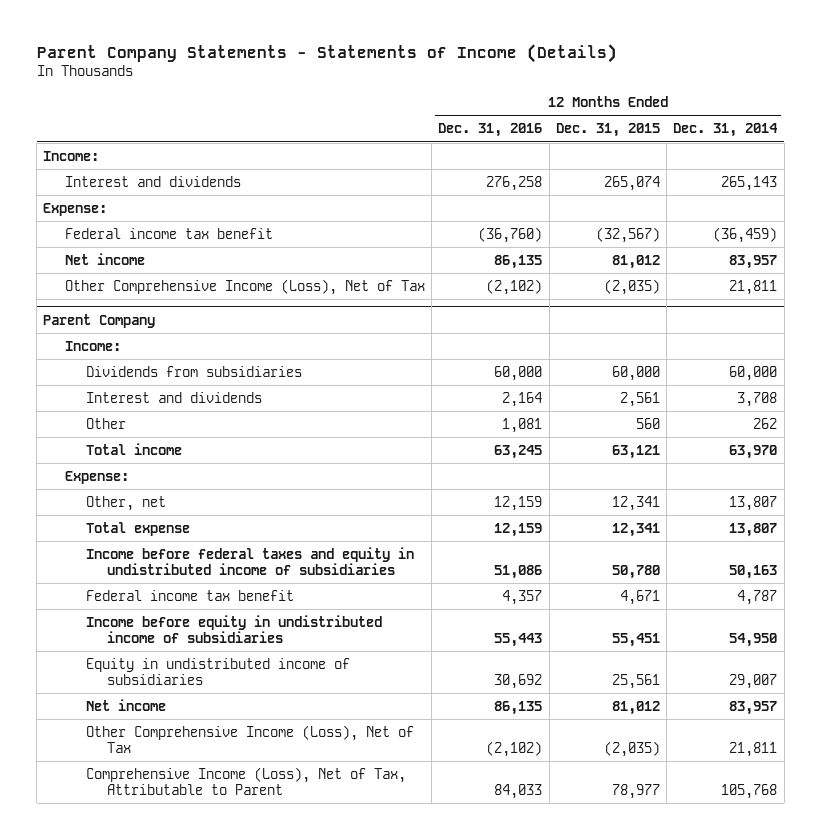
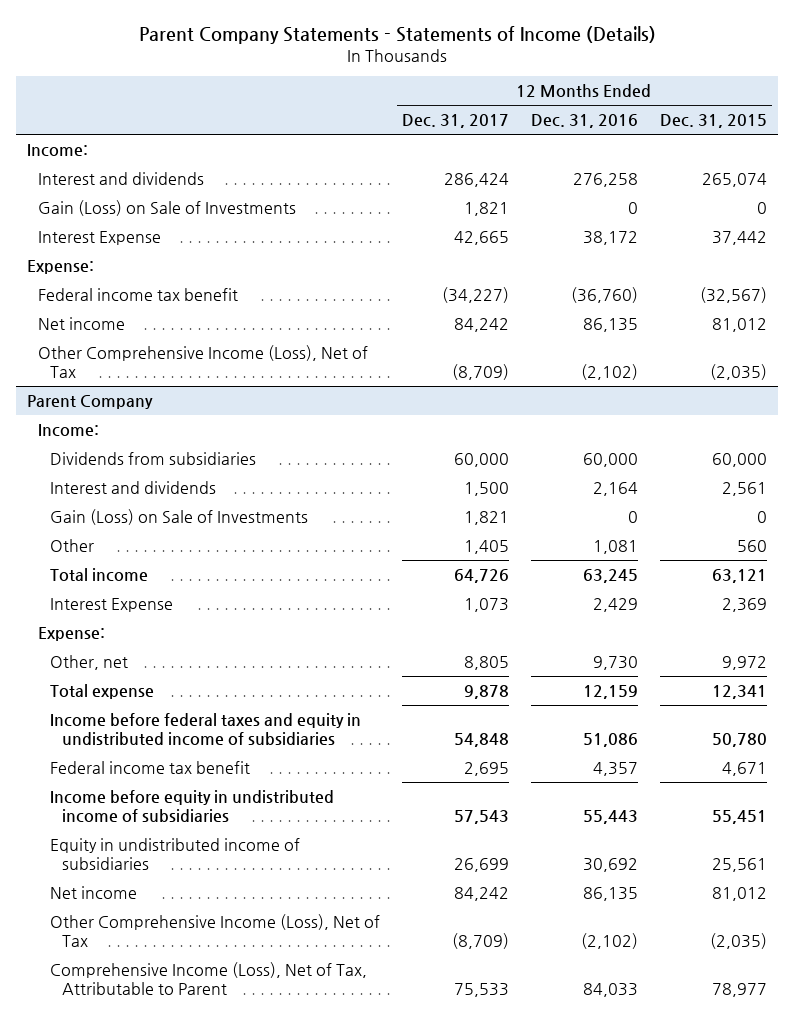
[673,123,779,138] Dec. 31, 2014 -> none
none -> [401,114,509,129] Dec. 31, 2017
none -> [38,199,297,216] Gain (Loss) on Sale of Investments
none -> [38,230,162,245] Interest Expense
none -> [50,508,309,525] Gain (Loss) on Sale of Investments
none -> [50,597,174,612] Interest Expense
[494,495,543,511] 12,159 -> [592,655,638,670] 9,730
[611,495,660,511] 12,341 -> [721,655,767,670] 9,972

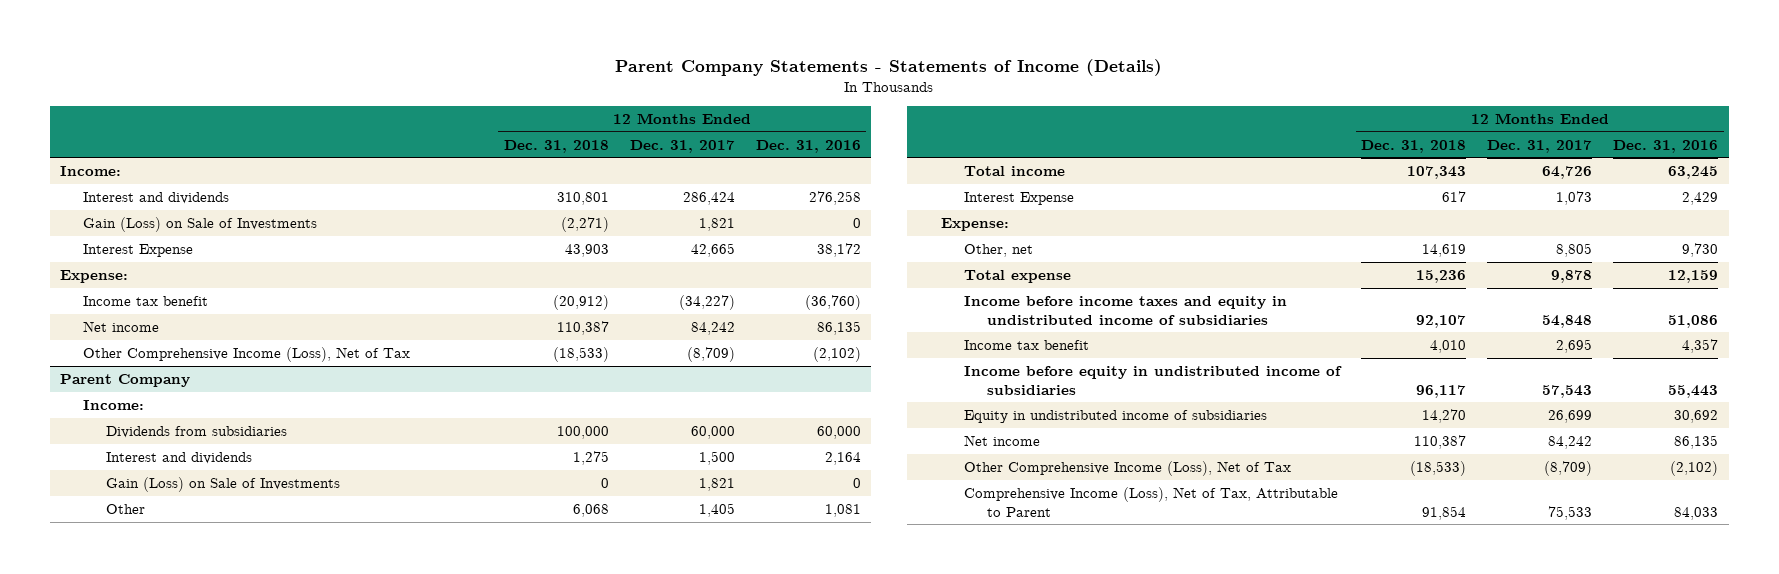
[659,114,767,129] Dec. 31, 2015 -> none
none -> [503,139,609,153] Dec. 31, 2018
[38,287,239,301] Federal income tax benefit -> [83,295,209,306] Income tax benefit
[50,712,362,746] Income before federal taxes and equity in undistributed income of subsidiaries -> [964,295,1288,325] Income before income taxes and equity in undistributed income of subsidiaries
[50,760,251,774] Federal income tax benefit -> [964,339,1090,350] Income tax benefit

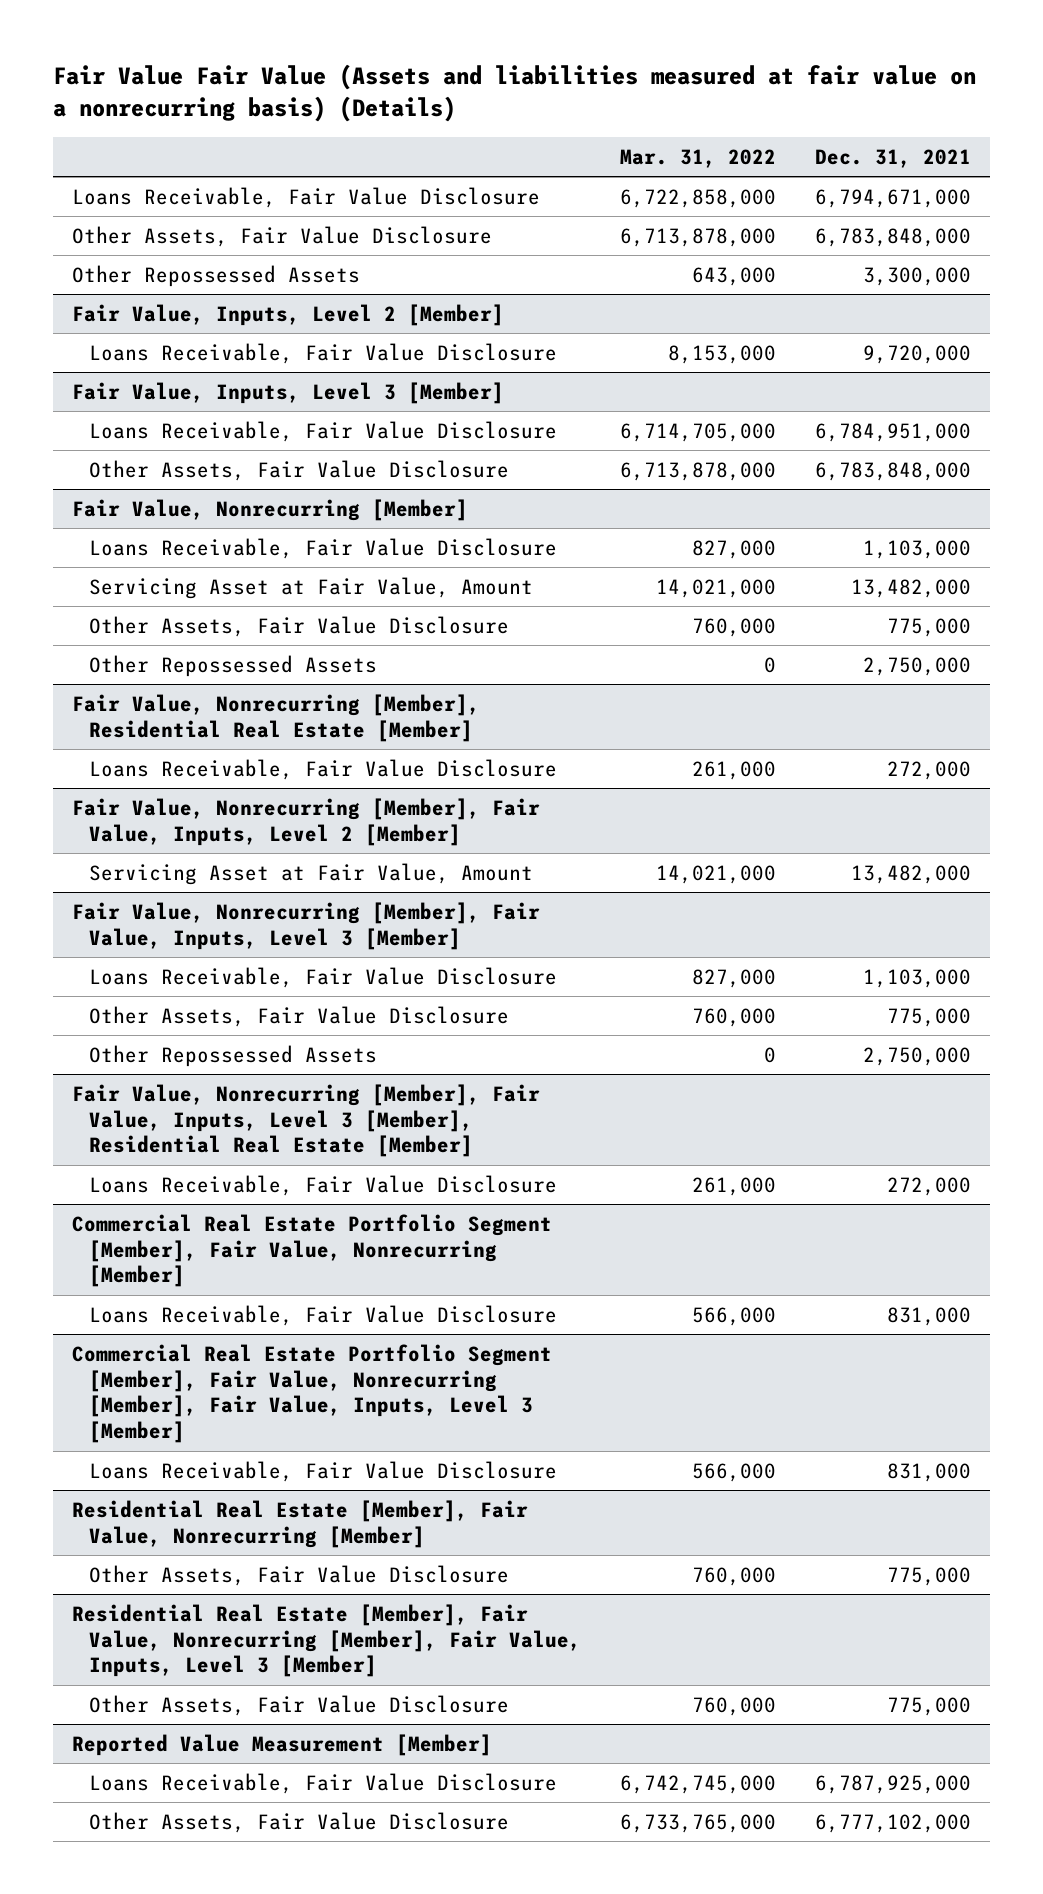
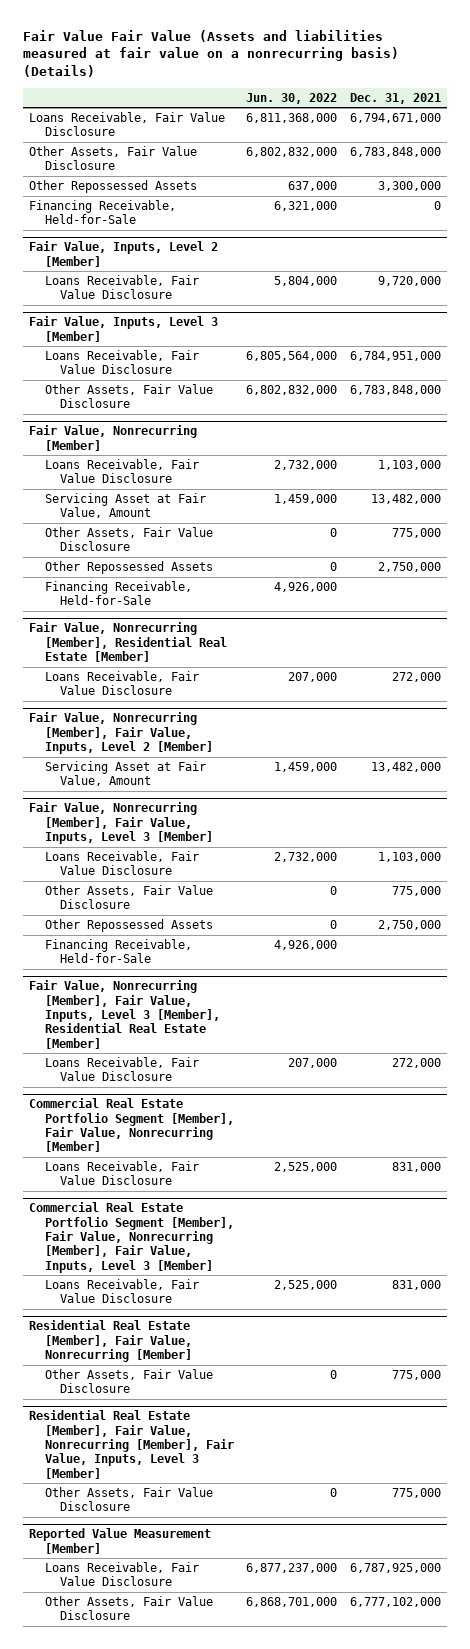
[619,148,776,168] Mar. 31, 2022 -> none
none -> [246,92,338,104] Jun. 30, 2022
none -> [29,199,177,225] Financing Receivable, Held-for-Sale
none -> [44,580,192,606] Financing Receivable, Held-for-Sale
none -> [44,938,192,964] Financing Receivable, Held-for-Sale

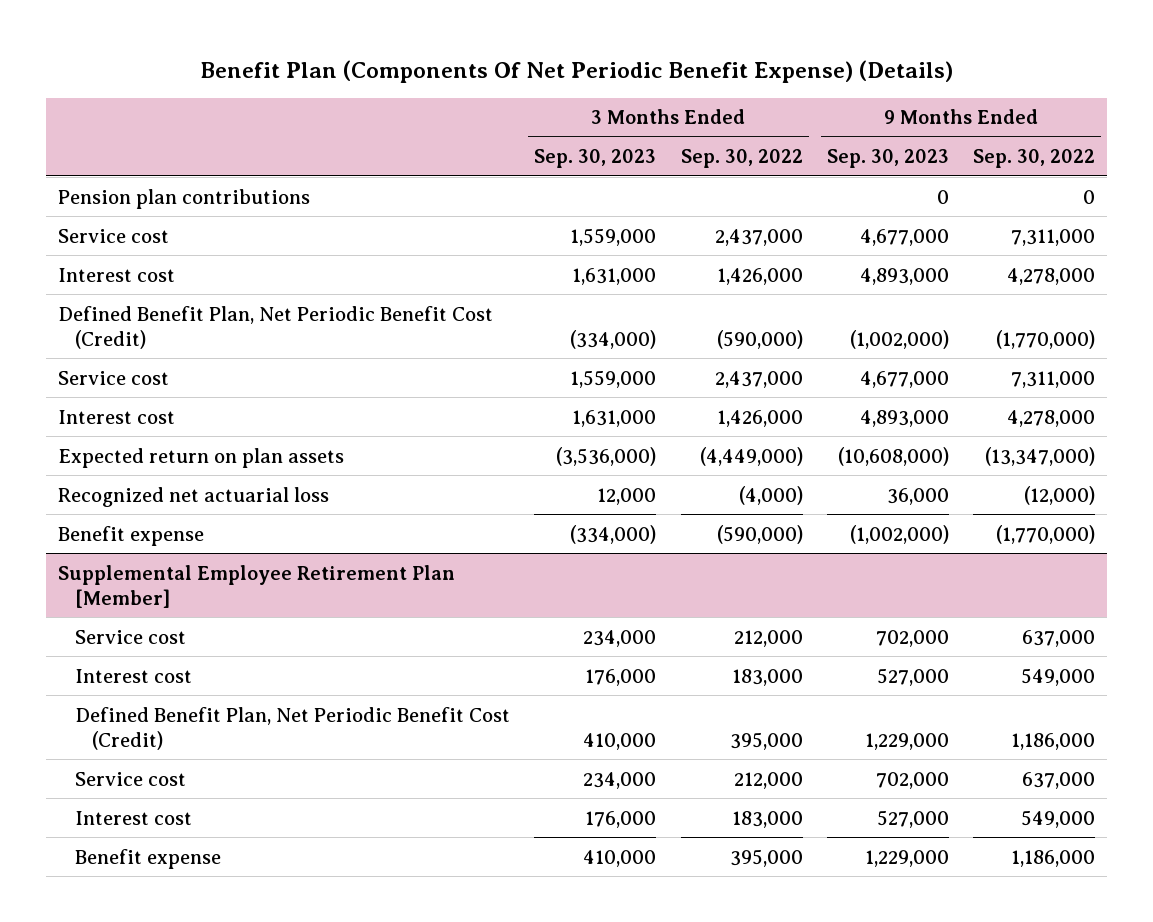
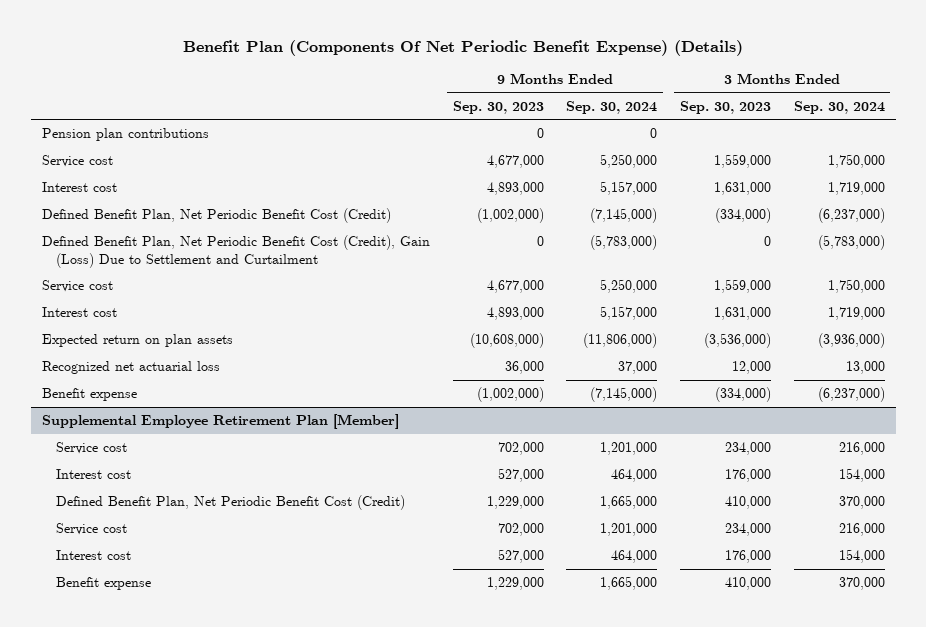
[680,149,803,169] Sep. 30, 2022 -> none
[972,149,1095,169] Sep. 30, 2022 -> none
none -> [566,100,658,114] Sep. 30, 2024
none -> [793,100,885,114] Sep. 30, 2024
none -> [41,235,430,268] Defined Benefit Plan, Net Periodic Benefit Cost (Credit), Gain (Loss) Due to Settlement and Curtailment

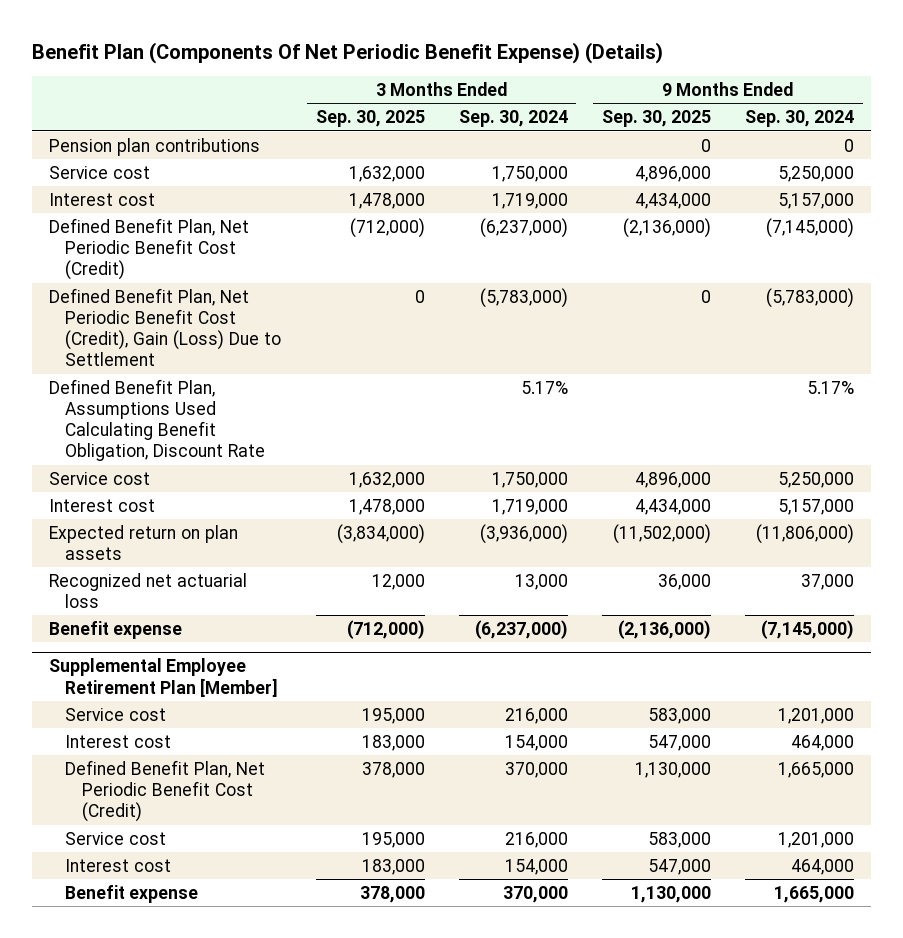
[452,100,544,114] Sep. 30, 2023 -> none
[679,100,771,114] Sep. 30, 2023 -> none
none -> [315,110,425,128] Sep. 30, 2025
none -> [601,110,711,128] Sep. 30, 2025
[41,235,430,268] Defined Benefit Plan, Net Periodic Benefit Cost (Credit), Gain (Loss) Due to Settlement and Curtailment -> [49,287,282,367] Defined Benefit Plan, Net Periodic Benefit Cost (Credit), Gain (Loss) Due to Settlement
none -> [49,378,266,462] Defined Benefit Plan, Assumptions Used Calculating Benefit Obligation, Discount Rate

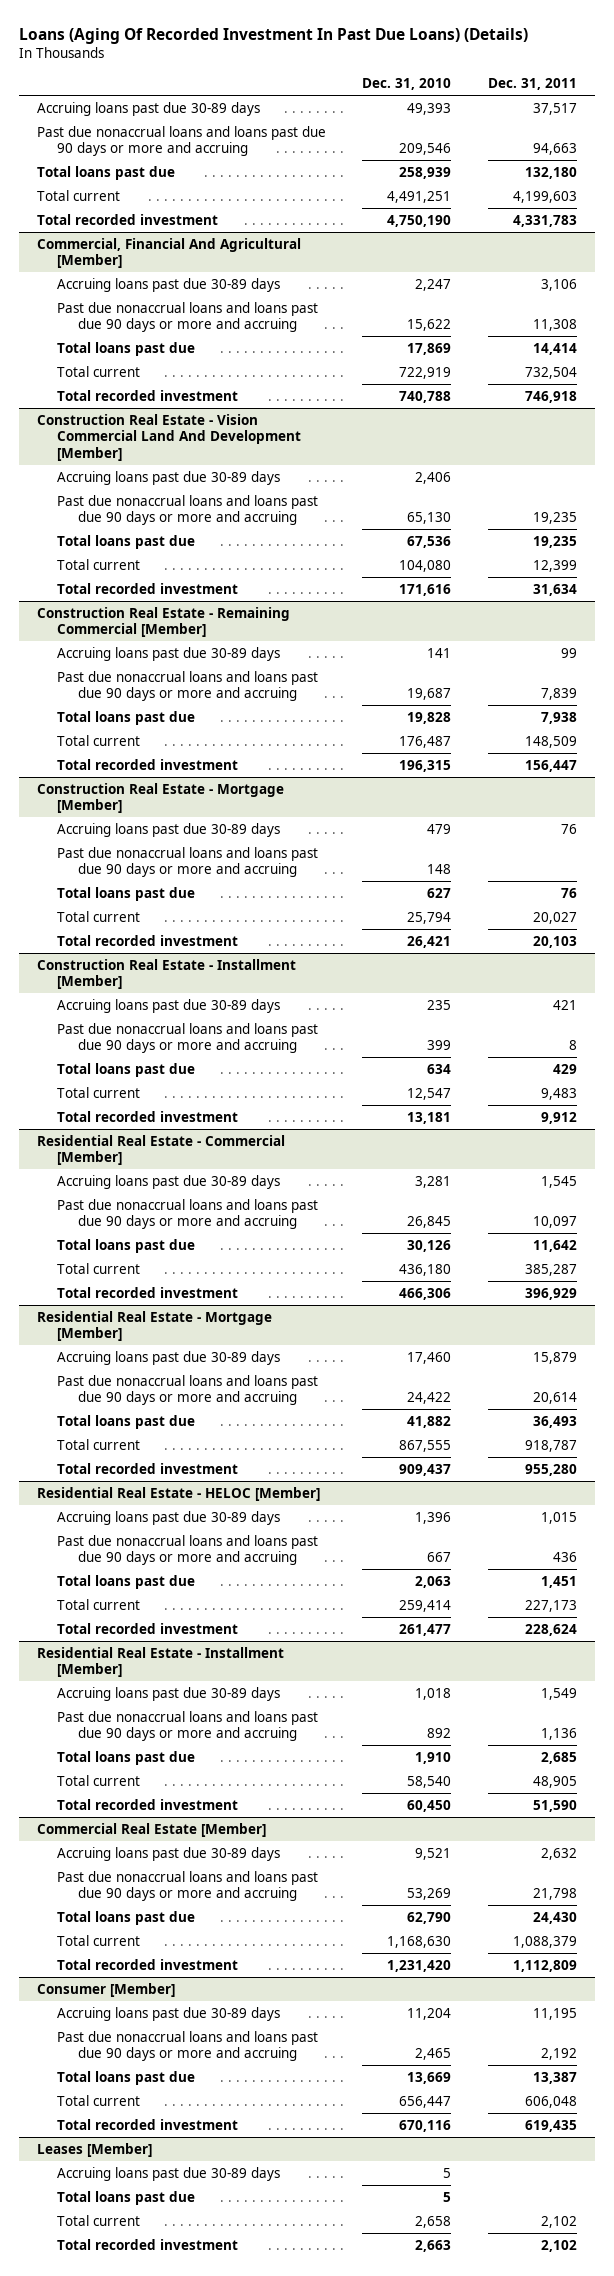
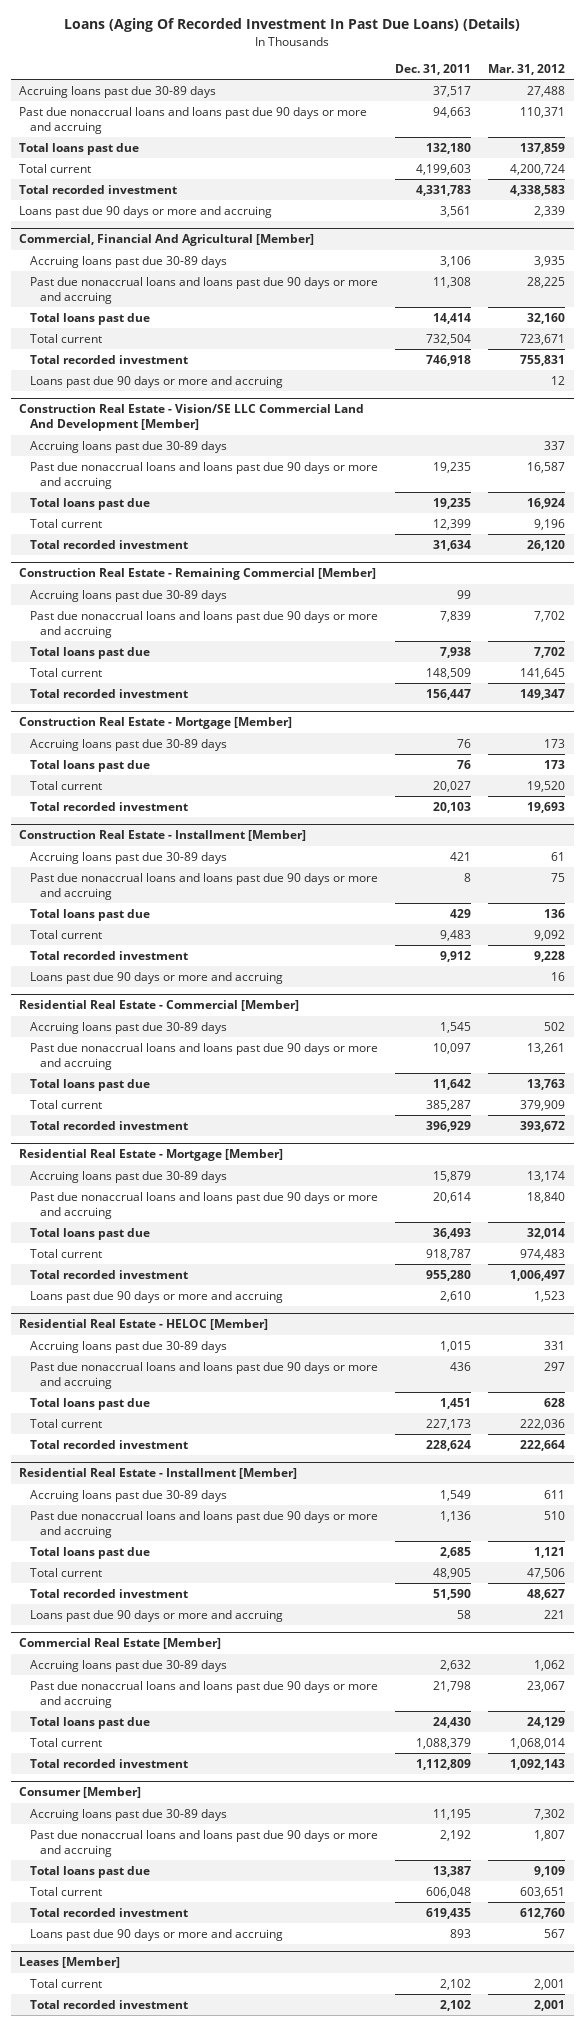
[362,78,452,91] Dec. 31, 2010 -> none
none -> [488,63,566,75] Mar. 31, 2012
none -> [19,205,273,218] Loans past due 90 days or more and accruing
none -> [29,375,283,388] Loans past due 90 days or more and accruing
[36,413,302,461] Construction Real Estate - Vision Commercial Land And Development [Member] -> [19,404,365,432] Construction Real Estate - Vision/SE LLC Commercial Land And Development [Member]
[57,846,319,878] Past due nonaccrual loans and loans past due 90 days or more and accruing -> none
none -> [29,971,283,984] Loans past due 90 days or more and accruing
none -> [29,1290,283,1303] Loans past due 90 days or more and accruing
none -> [29,1609,283,1622] Loans past due 90 days or more and accruing
none -> [29,1928,283,1941] Loans past due 90 days or more and accruing
[57,2166,281,2181] Accruing loans past due 30-89 days -> none
[57,2190,196,2205] Total loans past due -> none

